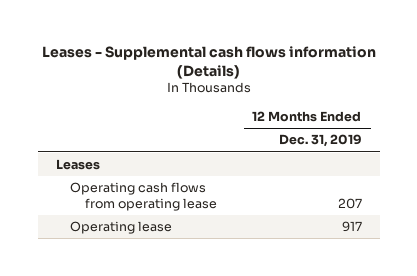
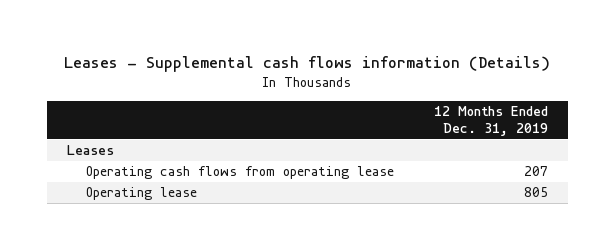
[341,221,362,233] 917 -> [523,187,548,198] 805

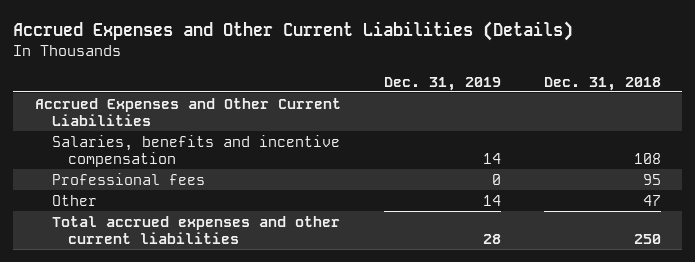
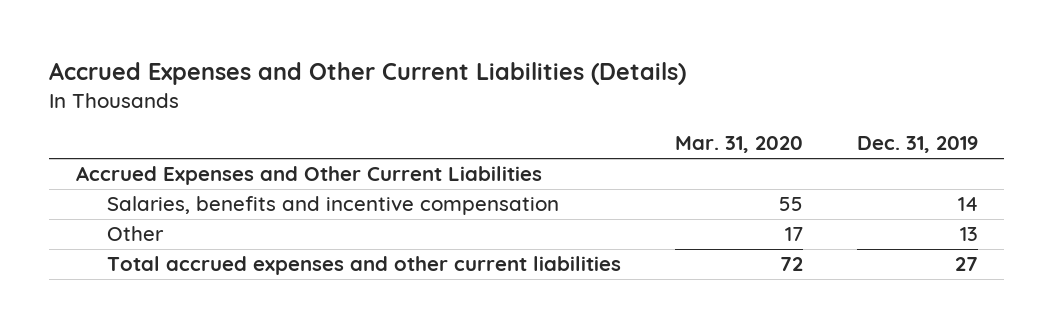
[543,76,661,91] Dec. 31, 2018 -> none
none -> [674,136,803,154] Mar. 31, 2020
[51,172,205,185] Professional fees -> none
[482,194,501,206] 14 -> [959,227,978,242] 13
[482,233,501,244] 28 -> [954,257,978,272] 27

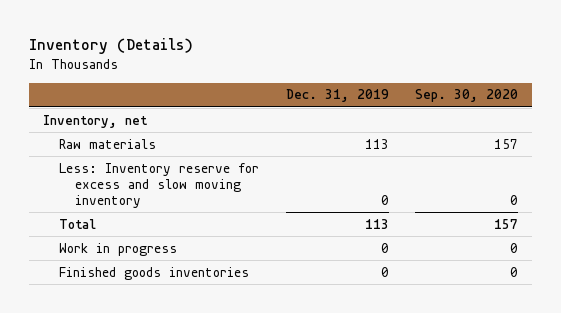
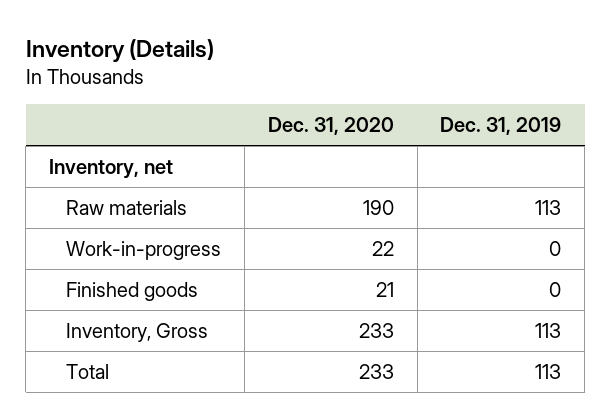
[415,89,519,103] Sep. 30, 2020 -> none
none -> [267,117,394,136] Dec. 31, 2020
[58,162,259,209] Less: Inventory reserve for excess and slow moving inventory -> none
none -> [66,240,222,260] Work-in-progress
none -> [66,281,199,301] Finished goods
none -> [66,322,209,342] Inventory, Gross
[58,242,177,256] Work in progress -> none
[58,266,249,280] Finished goods inventories -> none

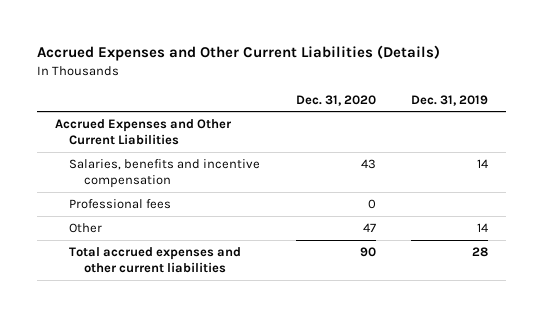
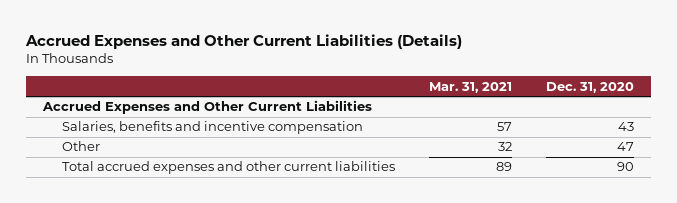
[411,94,489,106] Dec. 31, 2019 -> none
none -> [428,81,512,93] Mar. 31, 2021
[69,198,172,209] Professional fees -> none

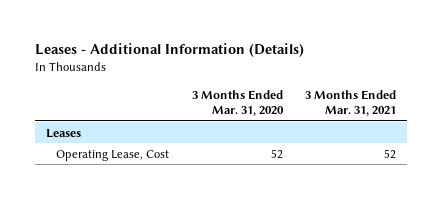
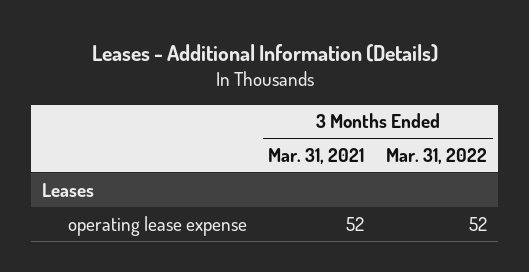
[191,89,284,117] 3 Months Ended Mar. 31, 2020 -> none
none -> [386,148,488,165] Mar. 31, 2022
[56,149,170,161] Operating Lease, Cost -> [67,215,247,236] operating lease expense

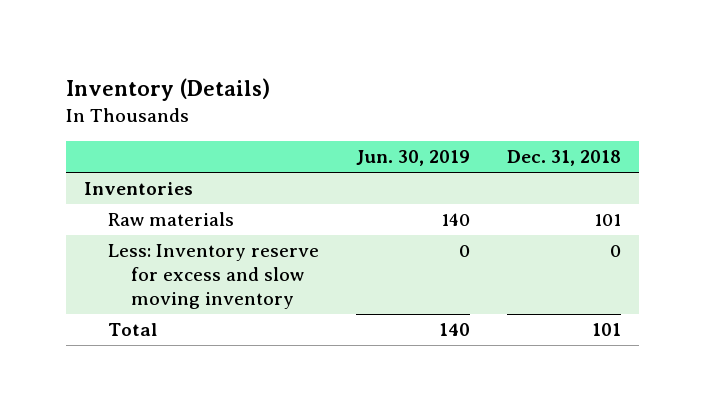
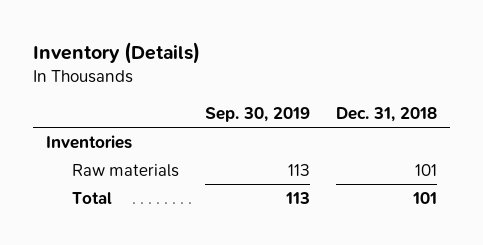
[355,150,470,167] Jun. 30, 2019 -> none
none -> [204,106,310,122] Sep. 30, 2019
[107,244,319,310] Less: Inventory reserve for excess and slow moving inventory -> none

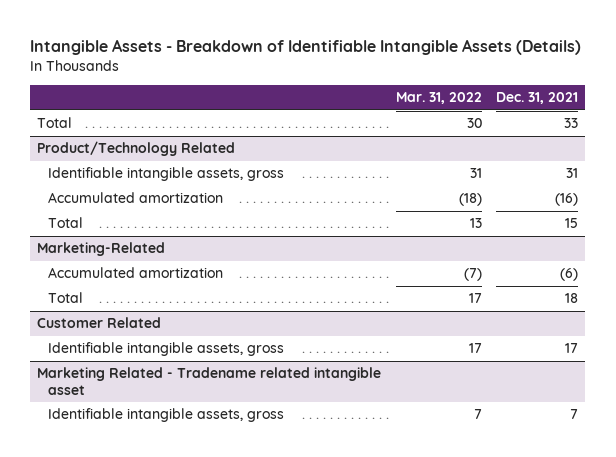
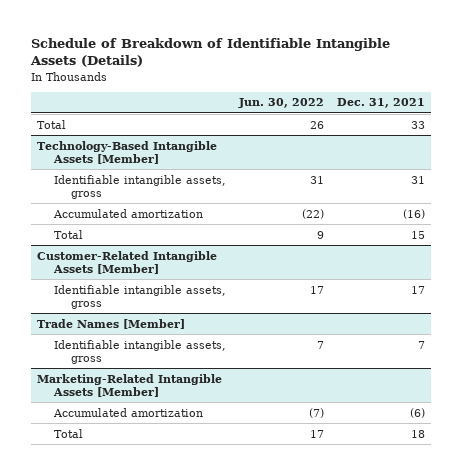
[30,39,582,56] Intangible Assets - Breakdown of Identifiable Intangible Assets (Details) -> [29,37,390,68] Schedule of Breakdown of Identifiable Intangible Assets (Details)
[395,92,482,105] Mar. 31, 2022 -> none
none -> [237,98,324,109] Jun. 30, 2022
[37,141,236,157] Product/Technology Related -> [36,140,217,164] Technology-Based Intangible Assets [Member]
[37,242,166,257] Marketing-Related -> none
[47,267,223,279] Accumulated amortization -> none
[47,292,83,304] Total -> none
[37,317,162,329] Customer Related -> [36,250,217,274] Customer-Related Intangible Assets [Member]
[37,367,382,395] Marketing Related - Tradename related intangible asset -> [36,318,185,329] Trade Names [Member]
none -> [36,373,222,397] Marketing-Related Intangible Assets [Member]
none -> [52,407,203,417] Accumulated amortization
none -> [53,428,83,438] Total

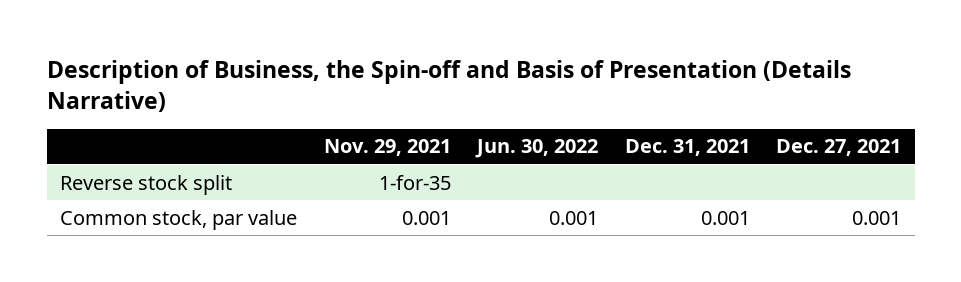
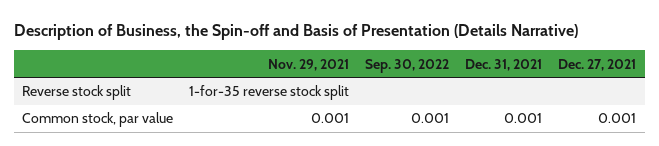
[475,139,599,159] Jun. 30, 2022 -> none
none -> [365,58,450,73] Sep. 30, 2022
[378,174,451,190] 1-for-35 -> [189,85,350,101] 1-for-35 reverse stock split

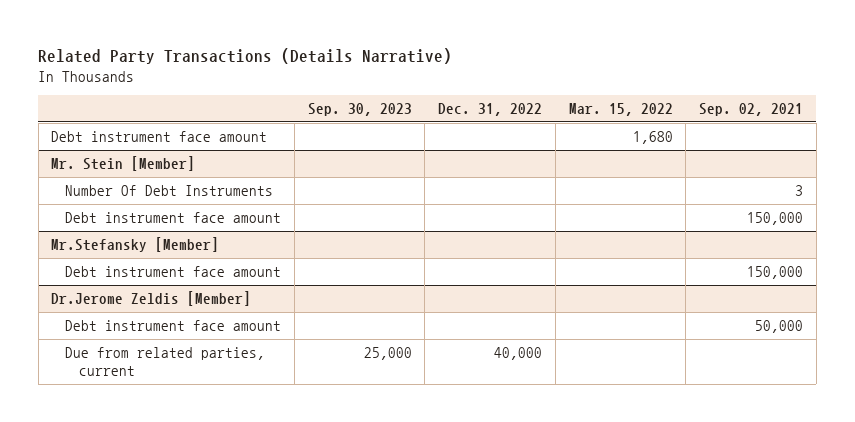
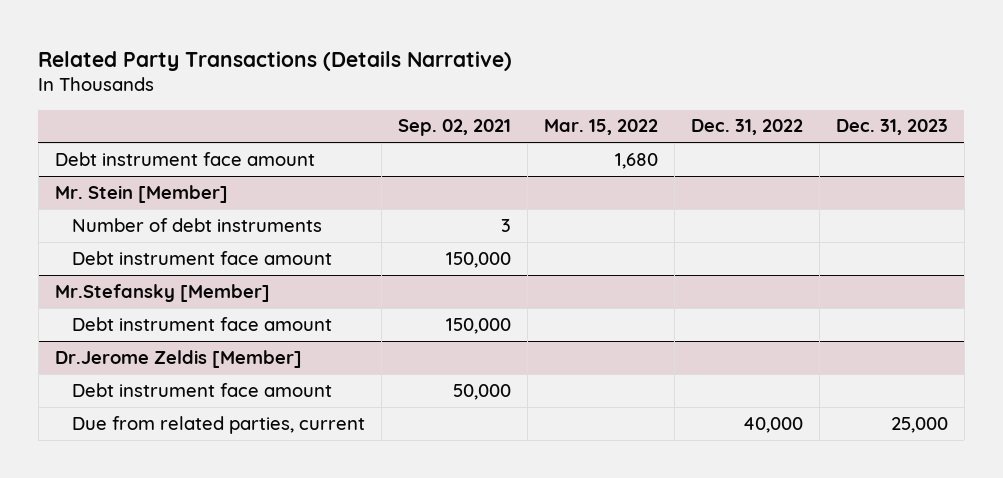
[307,103,412,117] Sep. 30, 2023 -> none
none -> [835,119,948,136] Dec. 31, 2023
[65,185,274,197] Number Of Debt Instruments -> [72,217,323,232] Number of debt instruments

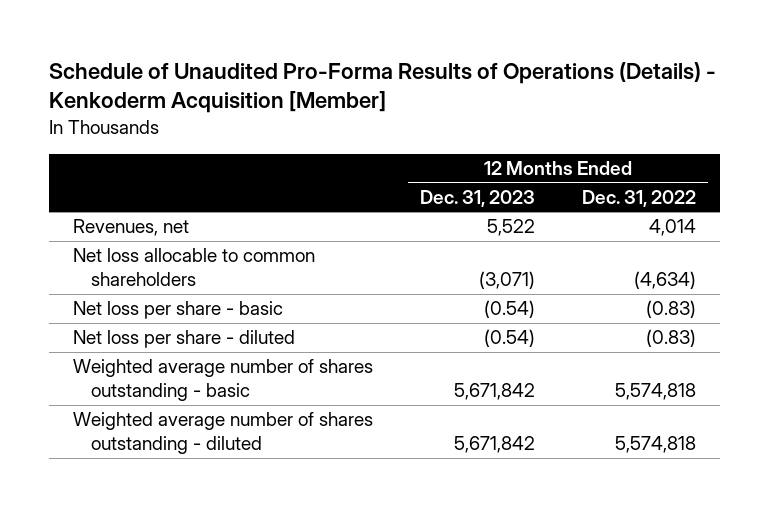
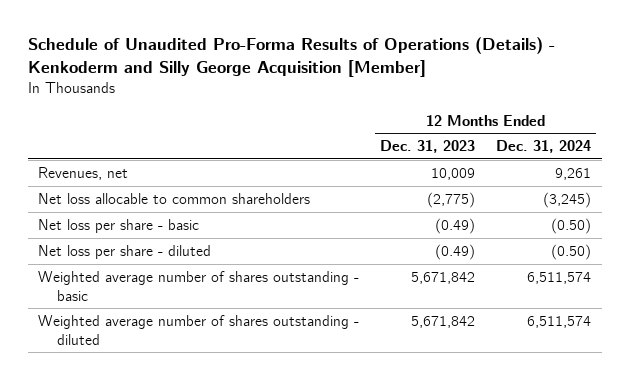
[48,61,716,114] Schedule of Unaudited Pro-Forma Results of Operations (Details) - Kenkoderm Acquisition [Member] -> [27,37,555,78] Schedule of Unaudited Pro-Forma Results of Operations (Details) - Kenkoderm and Silly George Acquisition [Member]
[581,189,696,207] Dec. 31, 2022 -> none
none -> [496,140,592,154] Dec. 31, 2024
[486,219,535,237] 5,522 -> [431,167,476,180] 10,009
[478,271,535,290] (3,071) -> [427,191,476,208] (2,775)
[483,300,535,319] (0.54) -> [435,217,476,234] (0.49)
[483,329,535,348] (0.54) -> [435,243,476,260] (0.49)

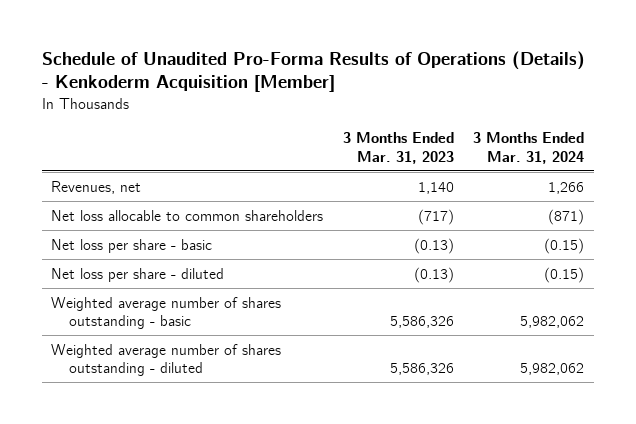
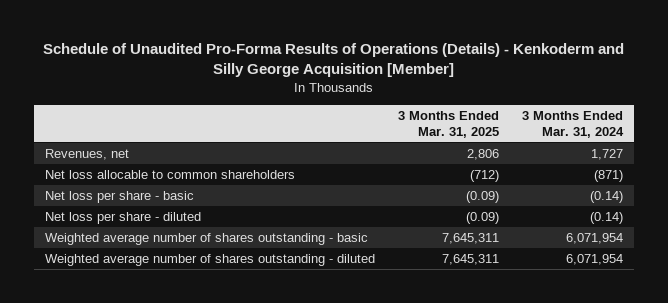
[41,50,585,93] Schedule of Unaudited Pro-Forma Results of Operations (Details) - Kenkoderm Acquisition [Member] -> [43,43,625,78] Schedule of Unaudited Pro-Forma Results of Operations (Details) - Kenkoderm and Silly George Acquisition [Member]
[342,132,454,164] 3 Months Ended Mar. 31, 2023 -> none
none -> [398,111,500,138] 3 Months Ended Mar. 31, 2025
[548,181,585,194] 1,266 -> [590,149,623,161] 1,727
[544,237,585,254] (0.15) -> [589,191,623,204] (0.14)
[544,266,585,283] (0.15) -> [589,212,623,225] (0.14)
[520,315,585,328] 5,982,062 -> [565,233,623,245] 6,071,954
[520,362,585,375] 5,982,062 -> [565,254,623,266] 6,071,954

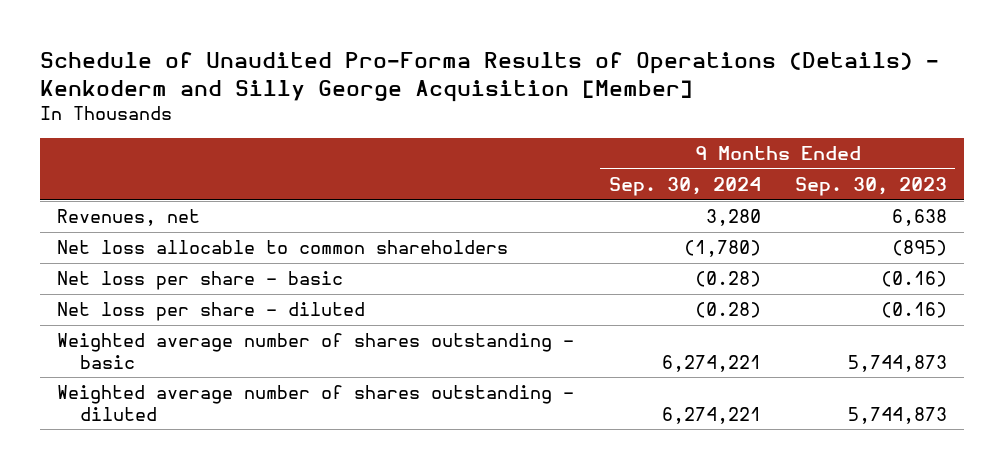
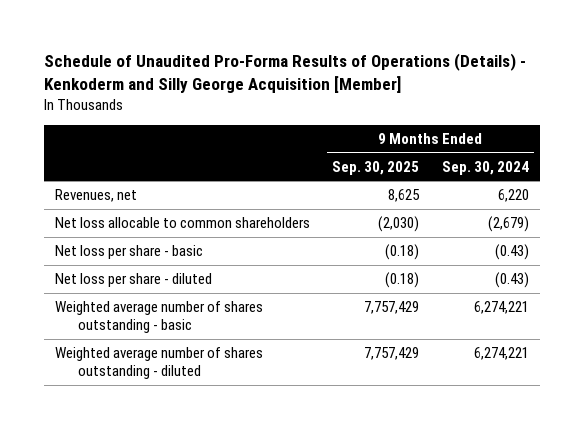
[794,177,947,197] Sep. 30, 2023 -> none
none -> [332,160,420,175] Sep. 30, 2025
[705,209,761,227] 3,280 -> [497,189,529,203] 6,220
[683,240,761,258] (1,780) -> [487,216,529,233] (2,679)
[694,271,761,288] (0.28) -> [494,244,529,261] (0.43)
[694,302,761,319] (0.28) -> [494,272,529,289] (0.43)

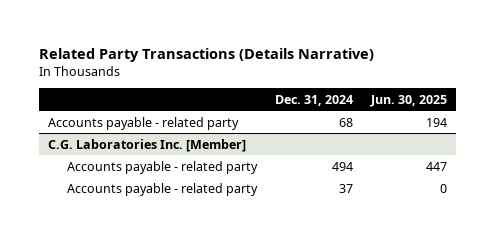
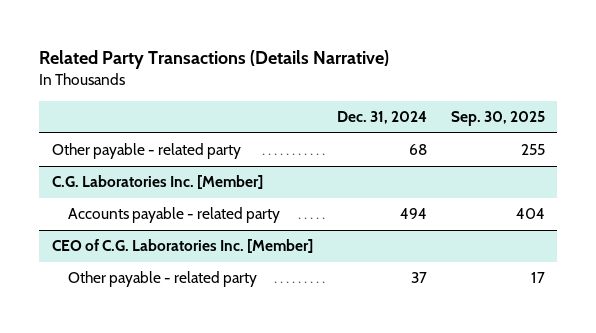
[370,94,448,107] Jun. 30, 2025 -> none
none -> [450,111,545,127] Sep. 30, 2025
[48,116,240,130] Accounts payable - related party -> [51,143,241,160] Other payable - related party
none -> [51,239,313,254] CEO of C.G. Laboratories Inc. [Member]
[66,182,258,196] Accounts payable - related party -> [67,271,257,288] Other payable - related party

